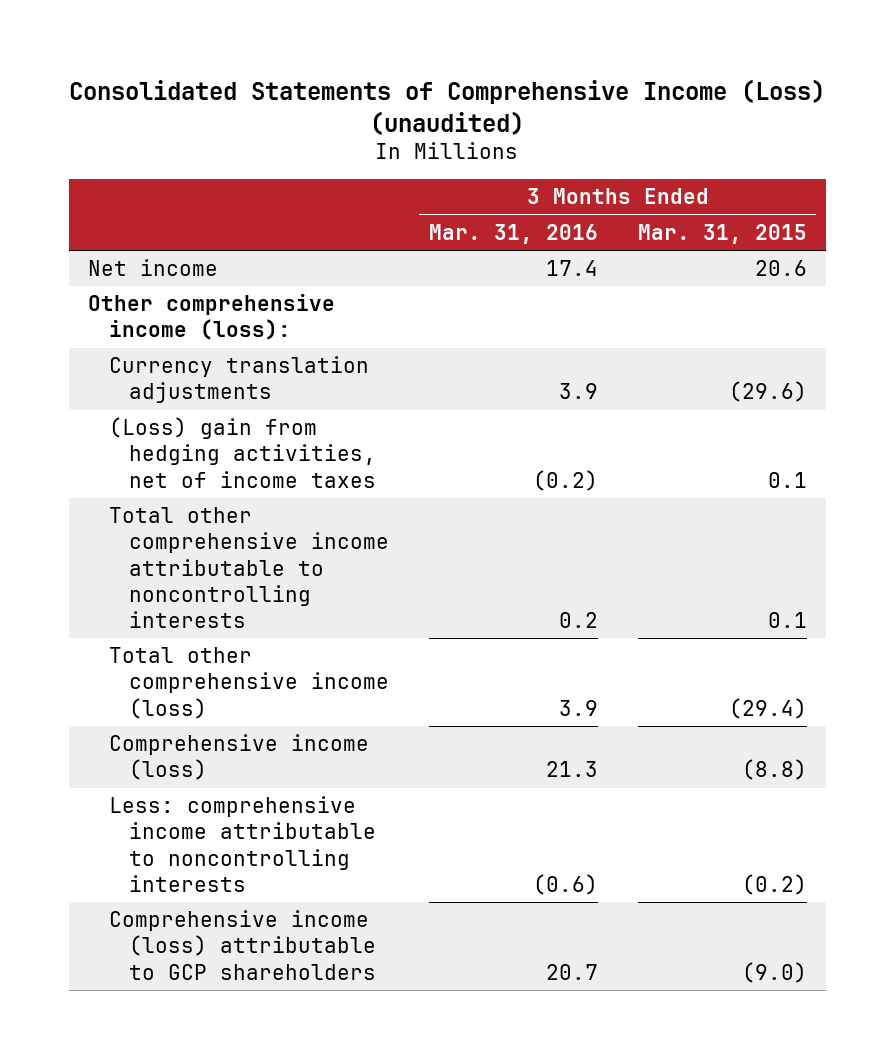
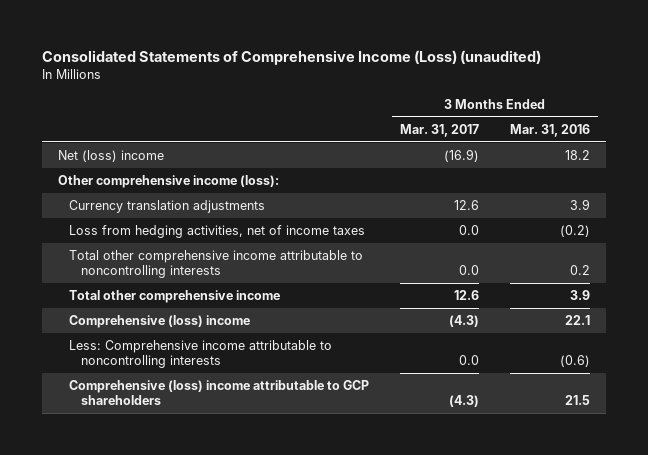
[637,223,807,244] Mar. 31, 2015 -> none
none -> [400,123,480,137] Mar. 31, 2017
[88,259,219,277] Net income -> [57,150,164,163] Net (loss) income
[545,260,598,277] 17.4 -> [565,150,591,161] 18.2
[108,417,376,488] (Loss) gain from hedging activities, net of income taxes -> [69,225,366,239] Loss from hedging activities, net of income taxes
[108,647,389,719] Total other comprehensive income (loss) -> [69,290,281,304] Total other comprehensive income
[108,734,369,781] Comprehensive income (loss) -> [69,315,251,329] Comprehensive (loss) income
[545,761,598,778] 21.3 -> [565,315,591,326] 22.1
[108,796,376,892] Less: comprehensive income attributable to noncontrolling interests -> [69,340,333,369] Less: Comprehensive income attributable to noncontrolling interests
[108,910,376,980] Comprehensive income (loss) attributable to GCP shareholders -> [69,380,370,406] Comprehensive (loss) income attributable to GCP shareholders
[545,963,598,980] 20.7 -> [565,395,591,406] 21.5

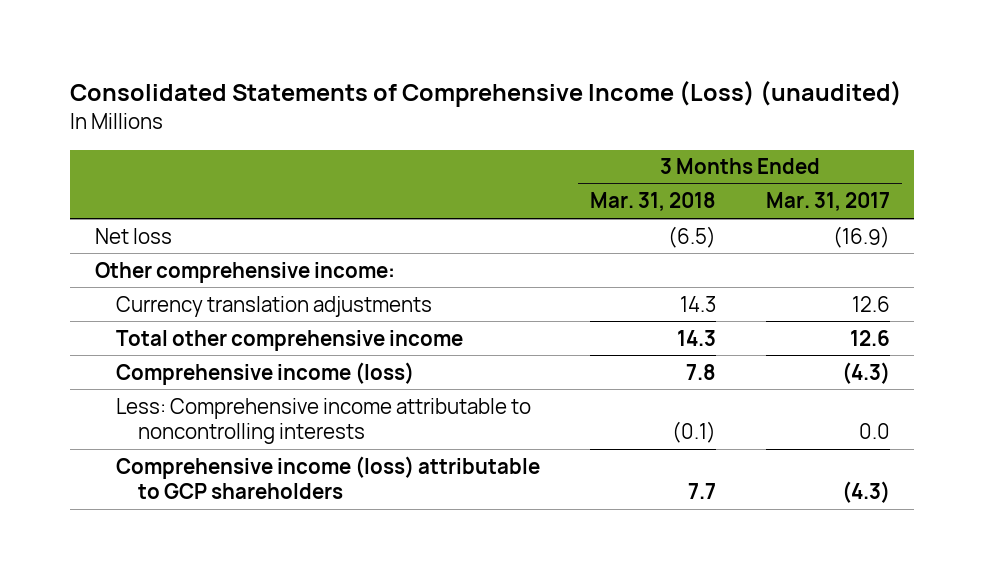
[510,123,591,137] Mar. 31, 2016 -> none
none -> [590,192,717,212] Mar. 31, 2018
[57,150,164,163] Net (loss) income -> [94,227,172,244] Net loss
[57,175,279,189] Other comprehensive income (loss): -> [94,261,395,283] Other comprehensive income:
[69,225,366,239] Loss from hedging activities, net of income taxes -> none
[69,250,364,279] Total other comprehensive income attributable to noncontrolling interests -> none
[69,315,251,329] Comprehensive (loss) income -> [116,361,415,385] Comprehensive income (loss)
[69,380,370,406] Comprehensive (loss) income attributable to GCP shareholders -> [116,455,541,500] Comprehensive income (loss) attributable to GCP shareholders

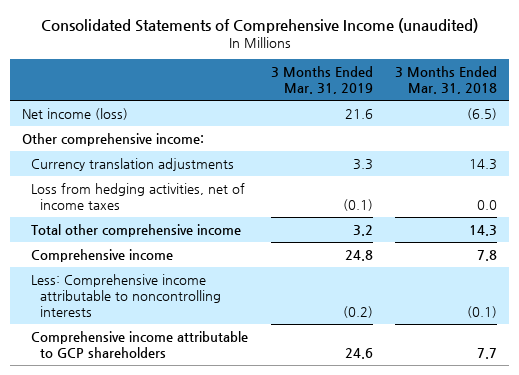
[69,81,902,108] Consolidated Statements of Comprehensive Income (Loss) (unaudited) -> [40,17,478,33] Consolidated Statements of Comprehensive Income (unaudited)
[765,192,890,212] Mar. 31, 2017 -> none
none -> [270,65,373,95] 3 Months Ended Mar. 31, 2019
[94,227,172,244] Net loss -> [21,107,128,120] Net income (loss)
none -> [30,182,245,210] Loss from hedging activities, net of income taxes
[116,361,415,385] Comprehensive income (loss) -> [30,248,173,262] Comprehensive income
[116,455,541,500] Comprehensive income (loss) attributable to GCP shareholders -> [30,330,248,358] Comprehensive income attributable to GCP shareholders

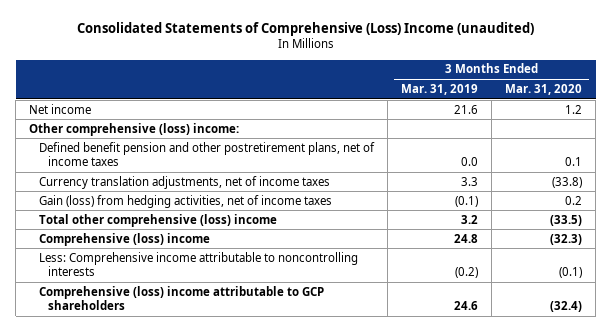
[40,17,478,33] Consolidated Statements of Comprehensive Income (unaudited) -> [76,22,534,37] Consolidated Statements of Comprehensive (Loss) Income (unaudited)
[395,65,498,95] 3 Months Ended Mar. 31, 2018 -> none
none -> [505,83,583,95] Mar. 31, 2020
[21,107,128,120] Net income (loss) -> [29,103,92,114] Net income
[21,132,204,146] Other comprehensive income: -> [29,122,240,136] Other comprehensive (loss) income:
none -> [38,141,375,167] Defined benefit pension and other postretirement plans, net of income taxes
[30,157,234,171] Currency translation adjustments -> [38,175,330,189] Currency translation adjustments, net of income taxes
[30,182,245,210] Loss from hedging activities, net of income taxes -> [38,194,332,208] Gain (loss) from hedging activities, net of income taxes
[30,223,241,237] Total other comprehensive income -> [38,213,277,227] Total other comprehensive (loss) income
[30,248,173,262] Comprehensive income -> [38,232,210,246] Comprehensive (loss) income
[30,330,248,358] Comprehensive income attributable to GCP shareholders -> [38,285,324,311] Comprehensive (loss) income attributable to GCP shareholders

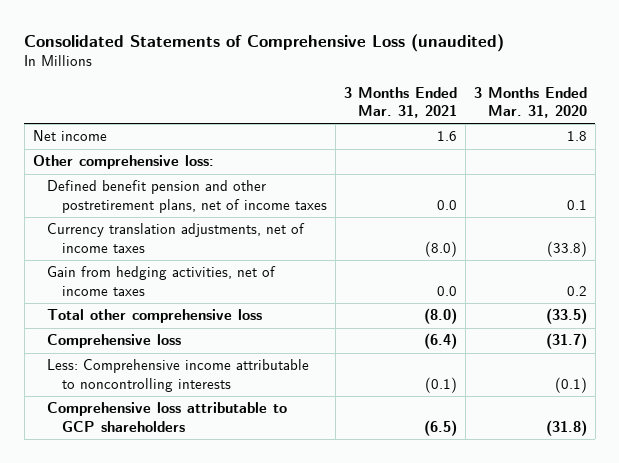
[76,22,534,37] Consolidated Statements of Comprehensive (Loss) Income (unaudited) -> [24,33,505,52] Consolidated Statements of Comprehensive Loss (unaudited)
[400,83,478,95] Mar. 31, 2019 -> none
none -> [343,87,457,119] 3 Months Ended Mar. 31, 2021
[565,104,583,114] 1.2 -> [566,131,587,142] 1.8
[29,122,240,136] Other comprehensive (loss) income: -> [32,155,214,170] Other comprehensive loss:
[38,194,332,208] Gain (loss) from hedging activities, net of income taxes -> [47,266,277,296] Gain from hedging activities, net of income taxes
[38,213,277,227] Total other comprehensive (loss) income -> [47,309,263,324] Total other comprehensive loss
[38,232,210,246] Comprehensive (loss) income -> [47,334,182,349] Comprehensive loss
[550,233,583,245] (32.3) -> [545,333,587,350] (31.7)
[38,285,324,311] Comprehensive (loss) income attributable to GCP shareholders -> [47,402,288,432] Comprehensive loss attributable to GCP shareholders
[550,301,583,313] (32.4) -> [545,419,587,436] (31.8)

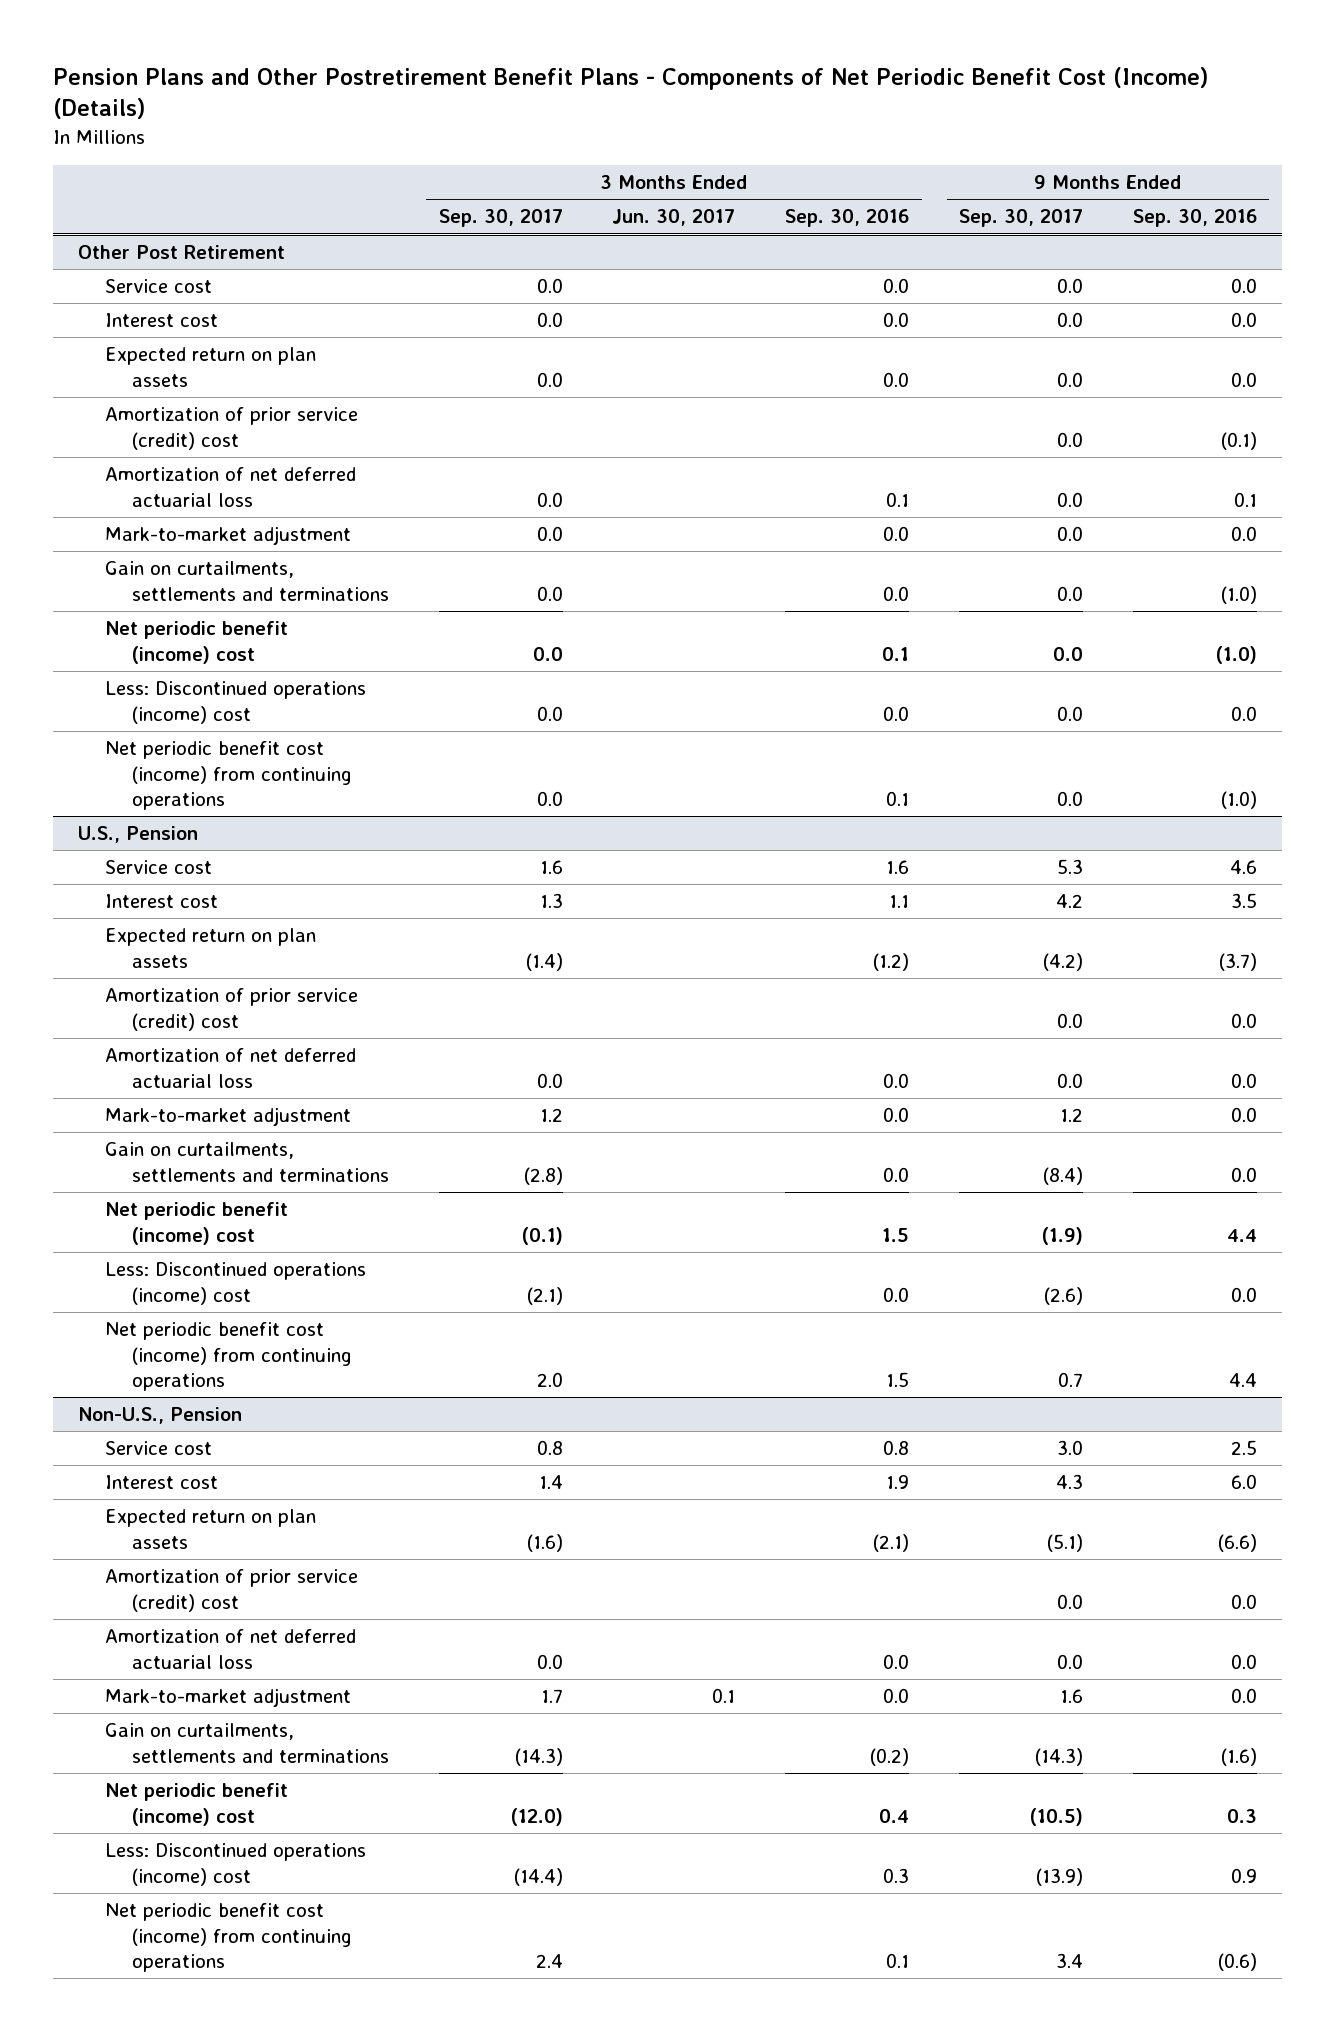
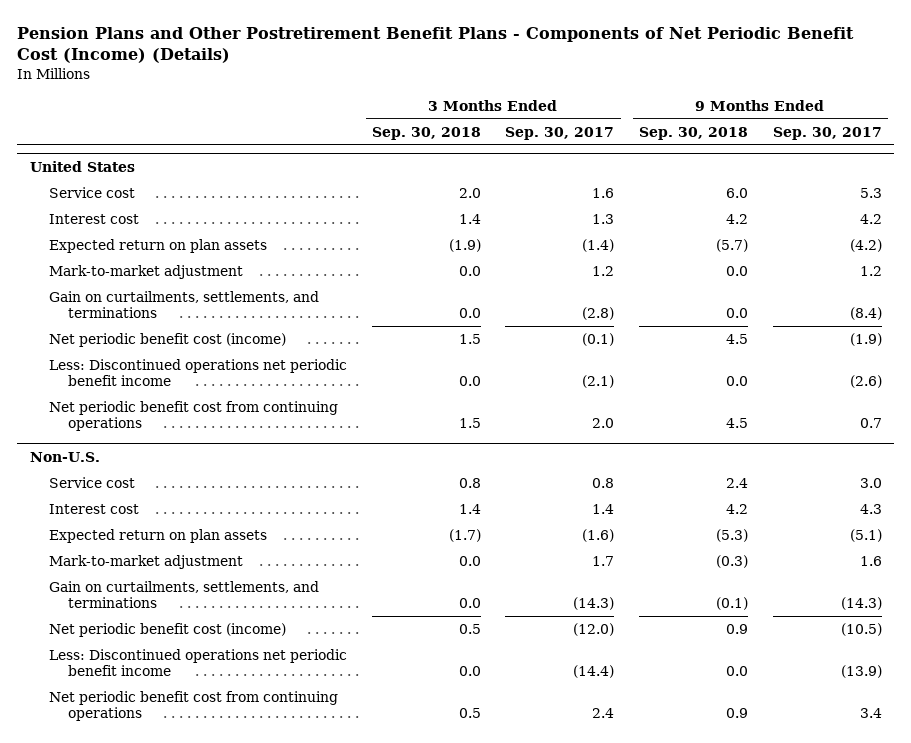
[612,209,736,227] Jun. 30, 2017 -> none
[785,209,910,228] Sep. 30, 2016 -> none
[1132,209,1257,228] Sep. 30, 2016 -> none
none -> [371,126,481,140] Sep. 30, 2018
none -> [639,126,749,140] Sep. 30, 2018
[77,245,285,260] Other Post Retirement -> none
[104,279,212,294] Service cost -> none
[104,313,218,328] Interest cost -> none
[104,347,316,387] Expected return on plan assets -> none
[104,407,358,450] Amortization of prior service (credit) cost -> none
[104,467,356,507] Amortization of net deferred actuarial loss -> none
[104,526,351,546] Mark-to-market adjustment -> none
[104,561,389,601] Gain on curtailments, settlements and terminations -> none
[104,621,288,664] Net periodic benefit (income) cost -> none
[104,681,366,724] Less: Discontinued operations (income) cost -> none
[104,741,352,810] Net periodic benefit cost (income) from continuing operations -> none
[77,826,198,844] U.S., Pension -> none
none -> [29,161,135,173] United States
[104,988,358,1031] Amortization of prior service (credit) cost -> none
[104,1048,356,1088] Amortization of net deferred actuarial loss -> none
[104,1142,389,1182] Gain on curtailments, settlements and terminations -> [49,291,320,318] Gain on curtailments, settlements, and terminations
[104,1202,288,1245] Net periodic benefit (income) cost -> [49,333,287,348] Net periodic benefit cost (income)
[104,1262,366,1305] Less: Discontinued operations (income) cost -> [49,359,348,386] Less: Discontinued operations net periodic benefit income
[104,1322,352,1391] Net periodic benefit cost (income) from continuing operations -> [49,401,339,431] Net periodic benefit cost from continuing operations
[77,1407,242,1425] Non-U.S., Pension -> [29,452,100,463] Non-U.S.
[104,1569,358,1612] Amortization of prior service (credit) cost -> none
[104,1629,356,1669] Amortization of net deferred actuarial loss -> none
[104,1723,389,1763] Gain on curtailments, settlements and terminations -> [49,581,320,608] Gain on curtailments, settlements, and terminations
[104,1783,288,1826] Net periodic benefit (income) cost -> [49,623,287,638] Net periodic benefit cost (income)
[104,1843,366,1886] Less: Discontinued operations (income) cost -> [49,649,348,676] Less: Discontinued operations net periodic benefit income
[104,1903,352,1972] Net periodic benefit cost (income) from continuing operations -> [49,691,339,721] Net periodic benefit cost from continuing operations

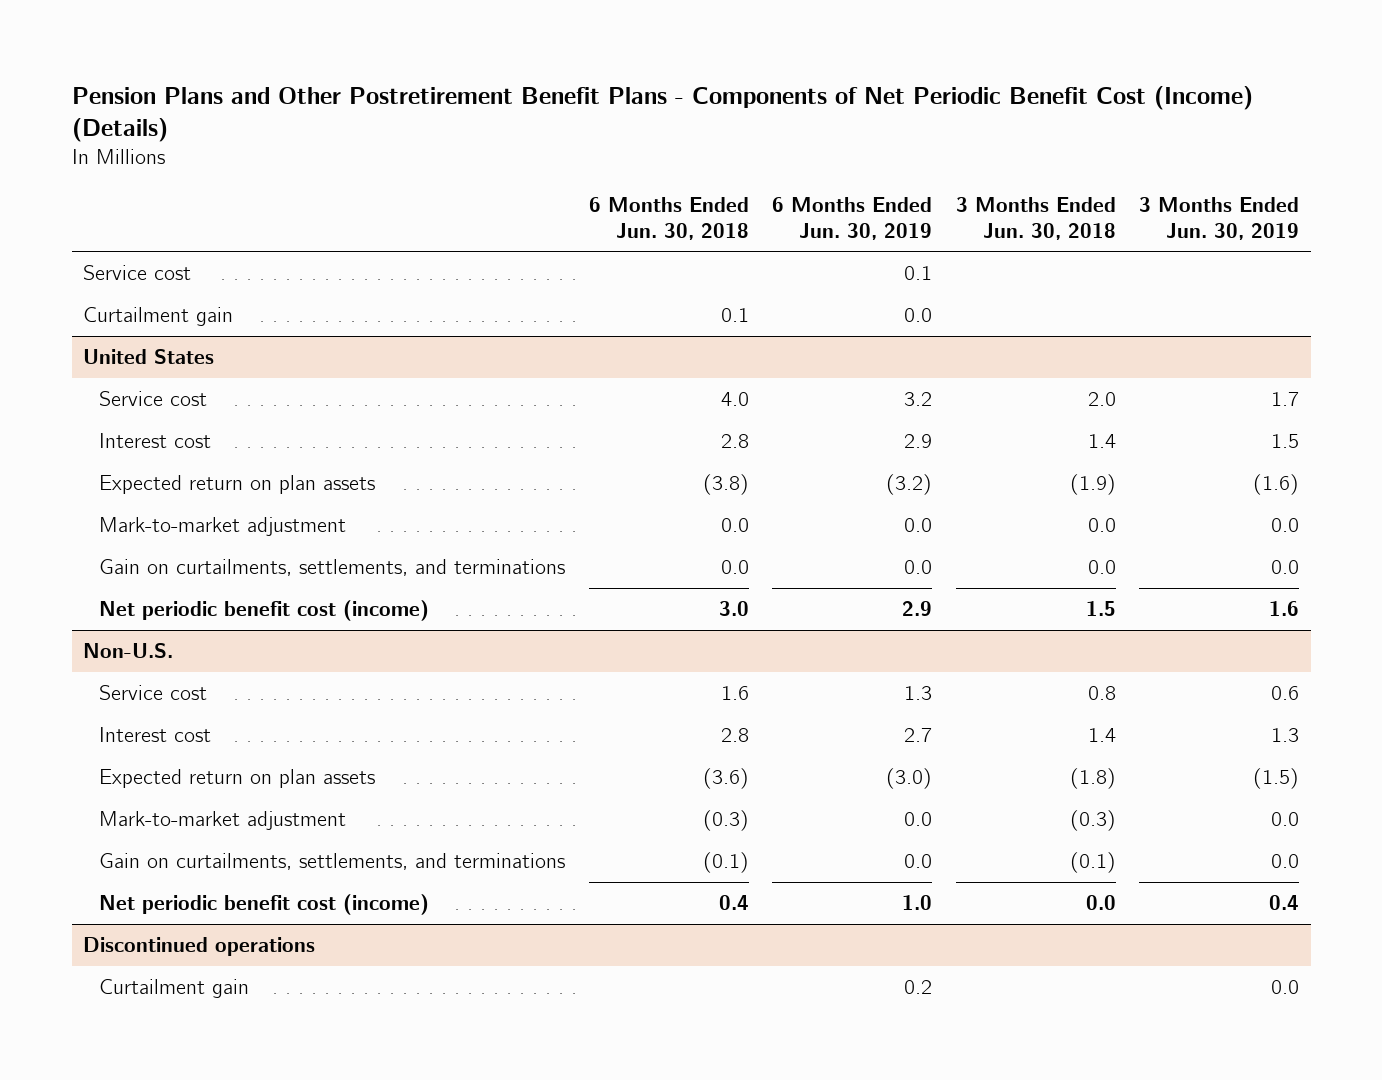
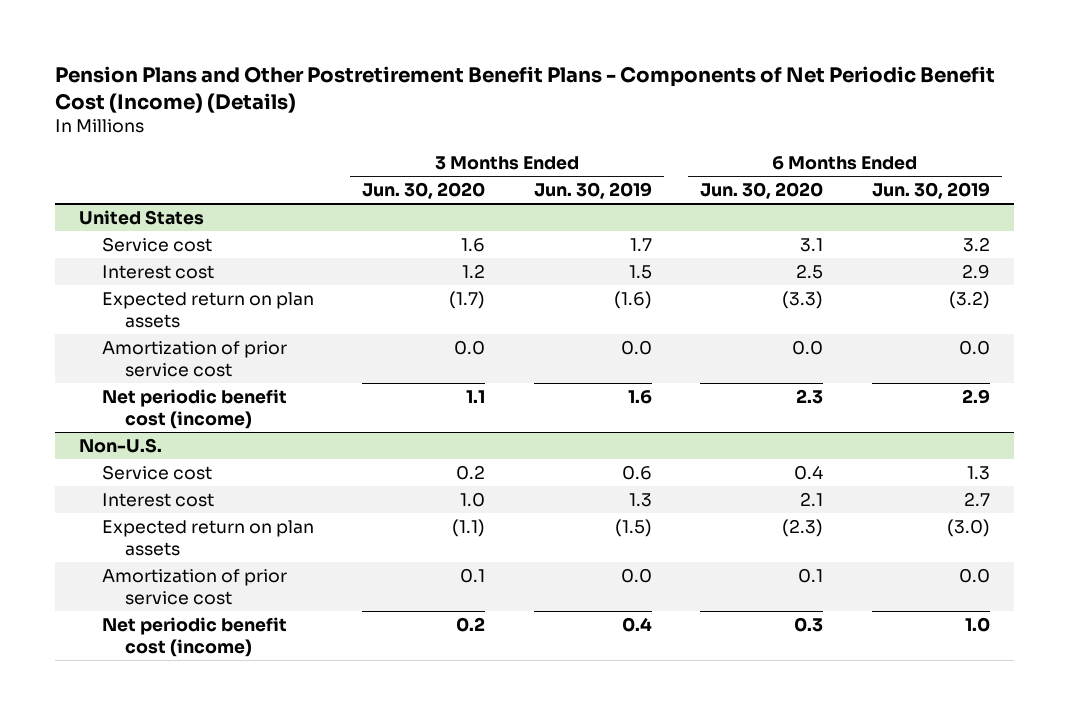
[588,197,749,240] 6 Months Ended Jun. 30, 2018 -> none
[955,197,1116,240] 3 Months Ended Jun. 30, 2018 -> none
none -> [362,182,486,200] Jun. 30, 2020
none -> [700,182,824,200] Jun. 30, 2020
[83,265,192,281] Service cost -> none
[83,307,234,327] Curtailment gain -> none
[99,517,347,537] Mark-to-market adjustment -> none
[99,559,566,577] Gain on curtailments, settlements, and terminations -> none
none -> [102,340,288,377] Amortization of prior service cost
[99,811,347,831] Mark-to-market adjustment -> none
[99,853,566,871] Gain on curtailments, settlements, and terminations -> none
none -> [102,568,288,605] Amortization of prior service cost
[83,937,316,957] Discontinued operations -> none
[99,979,250,999] Curtailment gain -> none

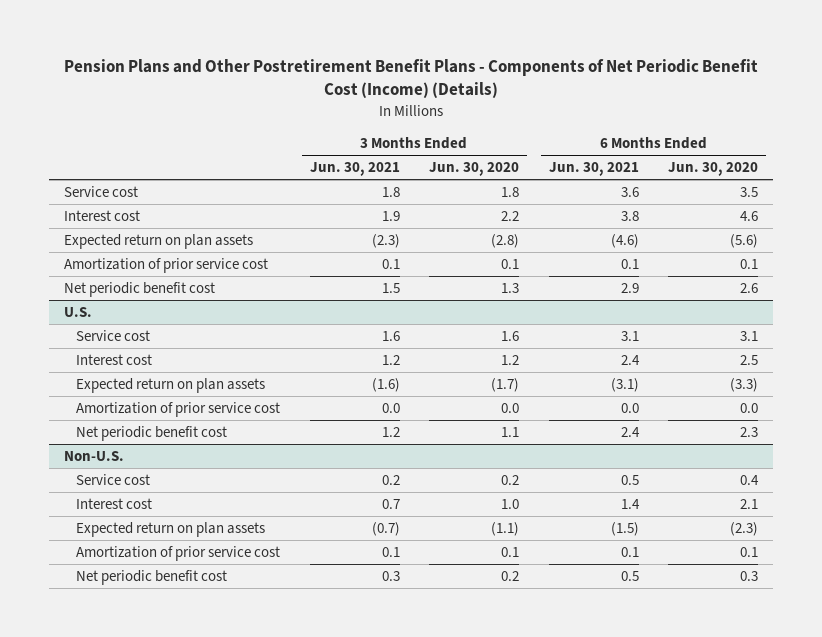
[533,182,652,200] Jun. 30, 2019 -> none
[871,182,990,200] Jun. 30, 2019 -> none
none -> [309,162,400,177] Jun. 30, 2021
none -> [548,162,639,177] Jun. 30, 2021
none -> [63,186,138,198] Service cost
none -> [63,210,140,222] Interest cost
none -> [63,234,253,250] Expected return on plan assets
none -> [63,258,268,274] Amortization of prior service cost
none -> [63,282,215,298] Net periodic benefit cost
[79,209,205,225] United States -> [63,307,92,318] U.S.
[102,388,288,429] Net periodic benefit cost (income) -> [75,426,227,442] Net periodic benefit cost
[102,616,288,657] Net periodic benefit cost (income) -> [75,570,227,586] Net periodic benefit cost

